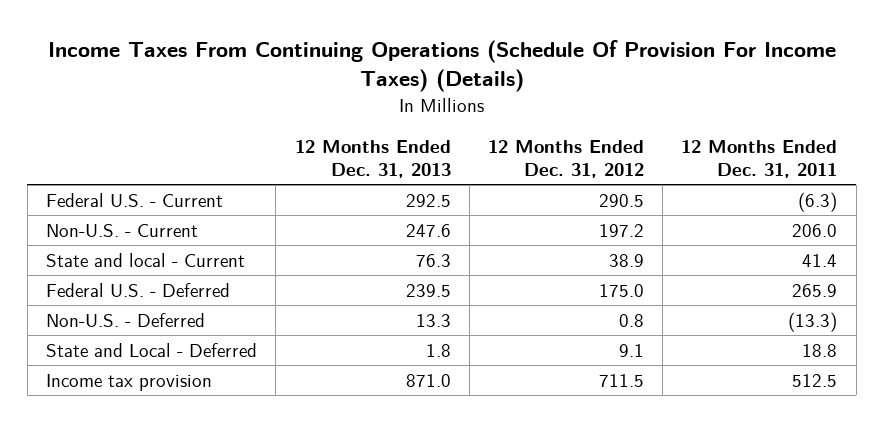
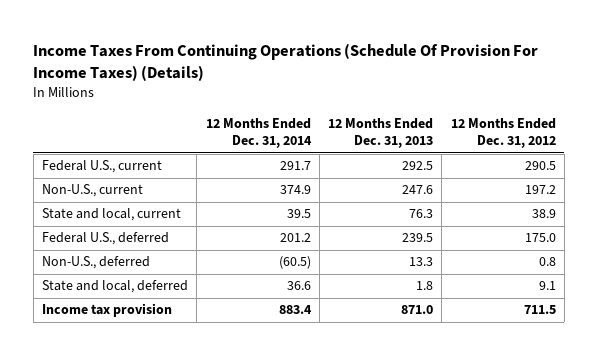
[681,139,838,178] 12 Months Ended Dec. 31, 2011 -> none
none -> [205,117,312,149] 12 Months Ended Dec. 31, 2014
[46,192,224,207] Federal U.S. - Current -> [42,160,163,174] Federal U.S., current
[46,223,199,237] Non-U.S. - Current -> [42,184,144,198] Non-U.S., current
[46,252,246,267] State and local - Current -> [42,208,182,222] State and local, current
[46,282,231,297] Federal U.S. - Deferred -> [42,232,170,246] Federal U.S., deferred
[46,312,206,327] Non-U.S. - Deferred -> [42,256,151,270] Non-U.S., deferred
[46,342,258,357] State and Local - Deferred -> [42,280,189,294] State and local, deferred

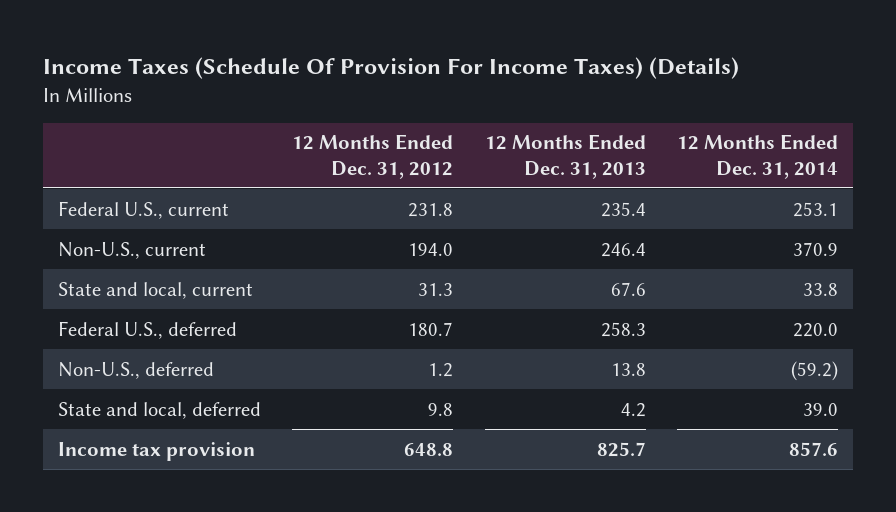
[33,42,539,81] Income Taxes From Continuing Operations (Schedule Of Provision For Income Taxes) (Details) -> [42,57,739,80] Income Taxes (Schedule Of Provision For Income Taxes) (Details)
[279,161,311,171] 291.7 -> [792,201,838,217] 253.1
[402,161,434,171] 292.5 -> [600,201,646,217] 235.4
[524,161,556,171] 290.5 -> [408,202,454,217] 231.8
[279,185,311,195] 374.9 -> [792,241,838,256] 370.9
[402,185,434,195] 247.6 -> [600,242,646,257] 246.4
[524,185,556,195] 197.2 -> [408,242,454,256] 194.0
[286,209,311,219] 39.5 -> [802,282,838,296] 33.8
[409,209,434,219] 76.3 -> [610,281,646,296] 67.6
[531,209,556,219] 38.9 -> [418,282,454,296] 31.3
[279,233,311,243] 201.2 -> [792,322,838,337] 220.0
[402,233,434,243] 239.5 -> [600,321,646,337] 258.3
[524,233,556,243] 175.0 -> [408,321,454,336] 180.7
[278,256,311,270] (60.5) -> [790,360,838,381] (59.2)
[409,257,434,267] 13.3 -> [610,362,646,376] 13.8
[538,257,556,267] 0.8 -> [428,362,454,377] 1.2
[286,281,311,291] 36.6 -> [802,402,838,416] 39.0
[416,281,434,291] 1.8 -> [620,402,646,417] 4.2
[538,281,556,291] 9.1 -> [428,402,454,416] 9.8
[278,305,312,315] 883.4 -> [788,441,838,456] 857.6
[401,305,434,315] 871.0 -> [596,441,646,457] 825.7
[523,305,556,315] 711.5 -> [404,442,454,456] 648.8

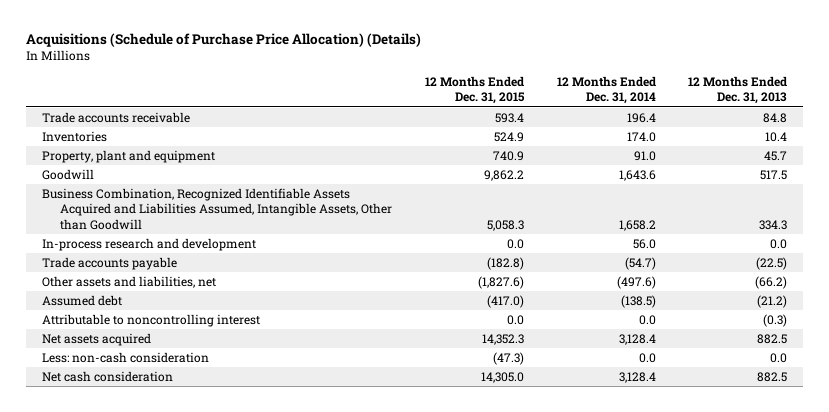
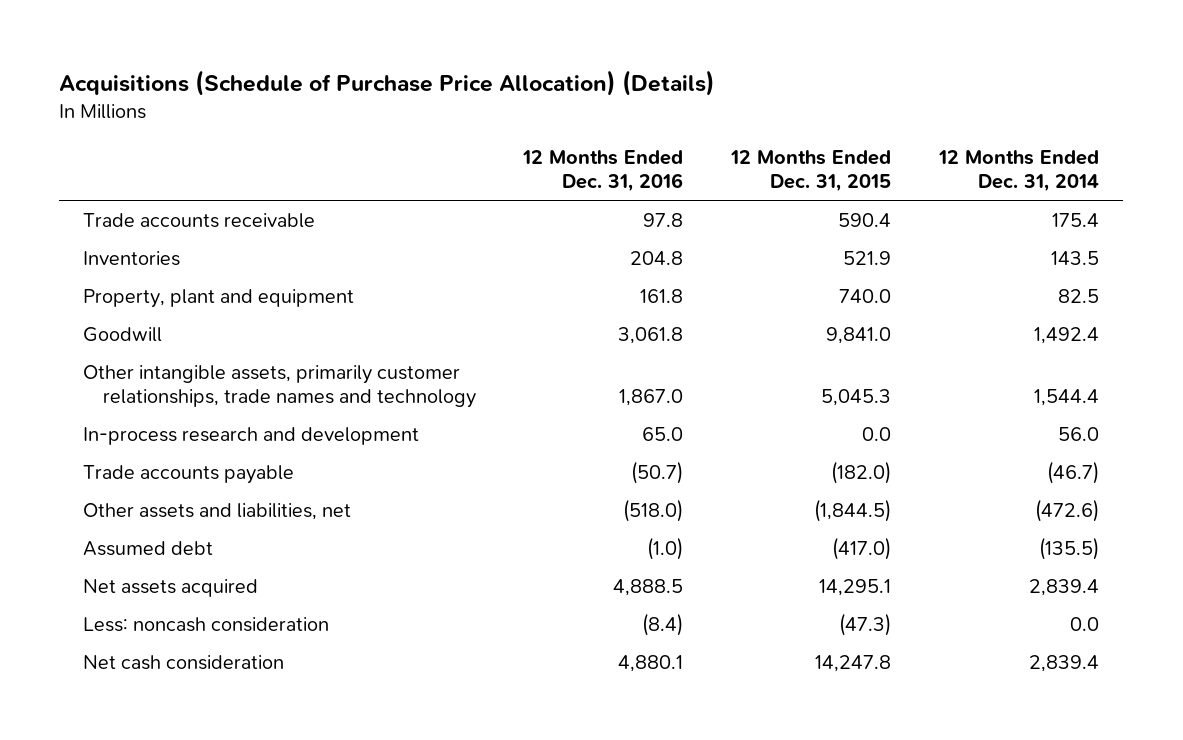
[688,76,788,105] 12 Months Ended Dec. 31, 2013 -> none
none -> [522,149,684,192] 12 Months Ended Dec. 31, 2016
[494,112,524,123] 593.4 -> [838,212,892,227] 590.4
[626,112,656,123] 196.4 -> [1052,212,1100,227] 175.4
[493,131,524,142] 524.9 -> [843,250,892,265] 521.9
[626,131,656,142] 174.0 -> [1051,250,1100,265] 143.5
[492,150,524,161] 740.9 -> [839,288,892,303] 740.0
[633,150,656,161] 91.0 -> [1058,288,1100,303] 82.5
[483,169,524,181] 9,862.2 -> [826,326,892,344] 9,841.0
[618,169,656,181] 1,643.6 -> [1034,326,1100,344] 1,492.4
[42,187,393,230] Business Combination, Recognized Identifiable Assets Acquired and Liabilities Assumed, Intangible Assets, Other than Goodwill -> [83,364,476,408] Other intangible assets, primarily customer relationships, trade names and technology
[486,219,524,231] 5,058.3 -> [821,388,892,406] 5,045.3
[618,219,656,231] 1,658.2 -> [1034,388,1100,406] 1,544.4
[42,313,261,327] Attributable to noncontrolling interest -> none
[486,256,524,270] (182.8) -> [831,460,892,484] (182.0)
[624,256,656,270] (54.7) -> [1047,460,1100,484] (46.7)
[477,275,524,289] (1,827.6) -> [814,498,892,522] (1,844.5)
[616,275,656,289] (497.6) -> [1035,498,1100,522] (472.6)
[620,294,656,308] (138.5) -> [1039,536,1100,560] (135.5)
[481,333,524,345] 14,352.3 -> [819,578,892,596] 14,295.1
[618,333,656,345] 3,128.4 -> [1029,578,1100,596] 2,839.4
[42,351,210,363] Less: non-cash consideration -> [83,616,330,632] Less: noncash consideration
[480,371,524,383] 14,305.0 -> [815,654,892,672] 14,247.8
[618,371,656,383] 3,128.4 -> [1029,654,1100,672] 2,839.4

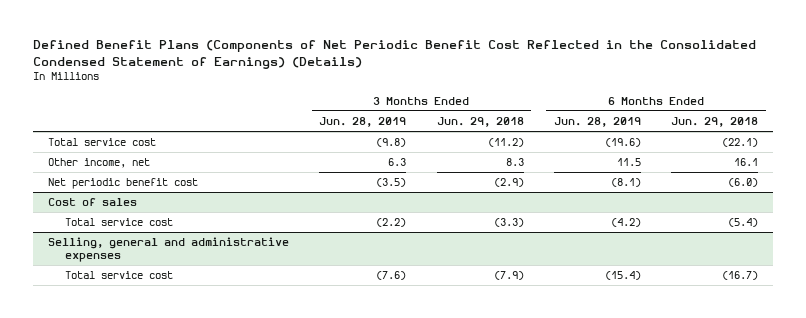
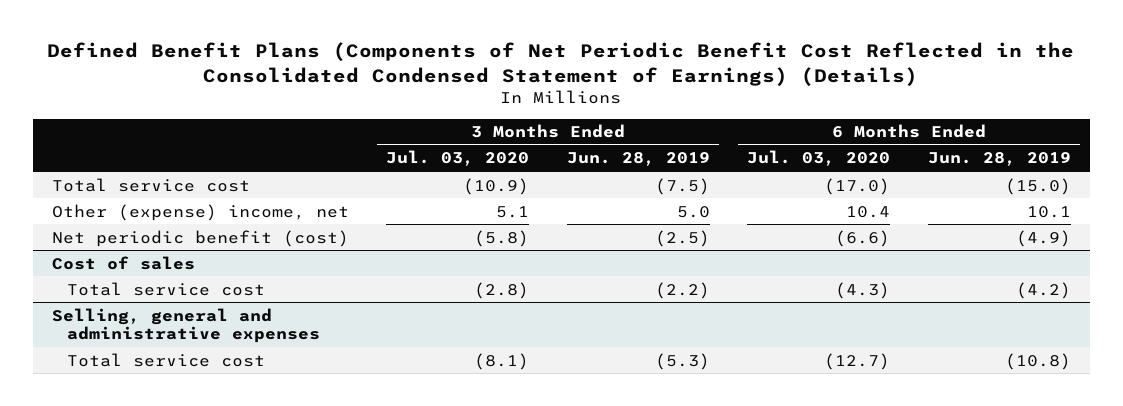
[436,116,524,127] Jun. 29, 2018 -> none
[671,116,759,127] Jun. 29, 2018 -> none
none -> [386,150,530,167] Jul. 03, 2020
none -> [747,150,891,167] Jul. 03, 2020
[376,138,407,148] (9.8) -> [654,177,710,195] (7.5)
[604,138,641,148] (19.6) -> [1004,177,1071,195] (15.0)
[47,158,150,169] Other income, net -> [51,203,349,221] Other (expense) income, net
[388,158,407,167] 6.3 -> [676,205,710,218] 5.0
[616,158,641,167] 11.5 -> [1026,205,1071,218] 10.1
[47,178,198,190] Net periodic benefit cost -> [51,229,349,247] Net periodic benefit (cost)
[376,178,407,188] (3.5) -> [654,229,710,247] (2.5)
[610,178,641,188] (8.1) -> [1015,229,1071,247] (4.9)
[376,271,407,281] (7.6) -> [654,352,710,370] (5.3)
[604,271,641,281] (15.4) -> [1004,352,1071,370] (10.8)

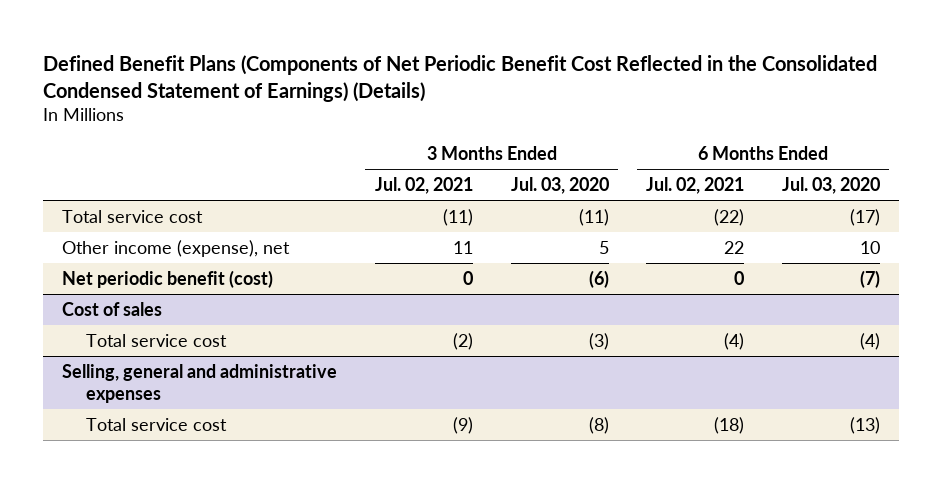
[566,152,710,167] Jun. 28, 2019 -> none
[927,152,1071,167] Jun. 28, 2019 -> none
none -> [374,177,473,195] Jul. 02, 2021
none -> [646,177,745,195] Jul. 02, 2021
[463,177,530,195] (10.9) -> [578,208,609,226] (11)
[824,177,891,195] (17.0) -> [849,208,880,226] (17)
[51,203,349,221] Other (expense) income, net -> [62,239,291,257] Other income (expense), net
[496,205,530,218] 5.1 -> [598,240,609,254] 5
[846,205,891,218] 10.4 -> [859,240,880,254] 10
[474,229,530,247] (5.8) -> [588,269,609,288] (6)
[835,229,891,247] (6.6) -> [859,269,880,288] (7)
[474,281,530,299] (2.8) -> [588,332,609,350] (3)
[835,281,891,299] (4.3) -> [859,332,880,350] (4)
[474,352,530,370] (8.1) -> [588,416,609,434] (8)
[824,352,891,370] (12.7) -> [849,416,880,434] (13)

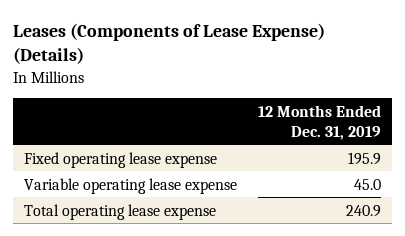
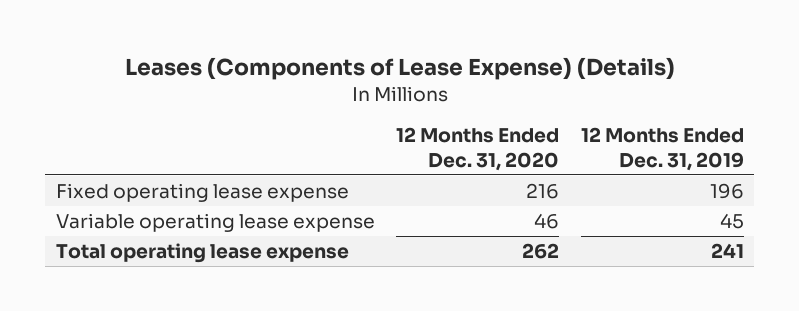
none -> [396,127,560,171] 12 Months Ended Dec. 31, 2020
[348,151,382,165] 195.9 -> [709,183,744,200] 196
[354,178,382,190] 45.0 -> [719,213,744,230] 45
[346,204,382,217] 240.9 -> [710,243,744,259] 241

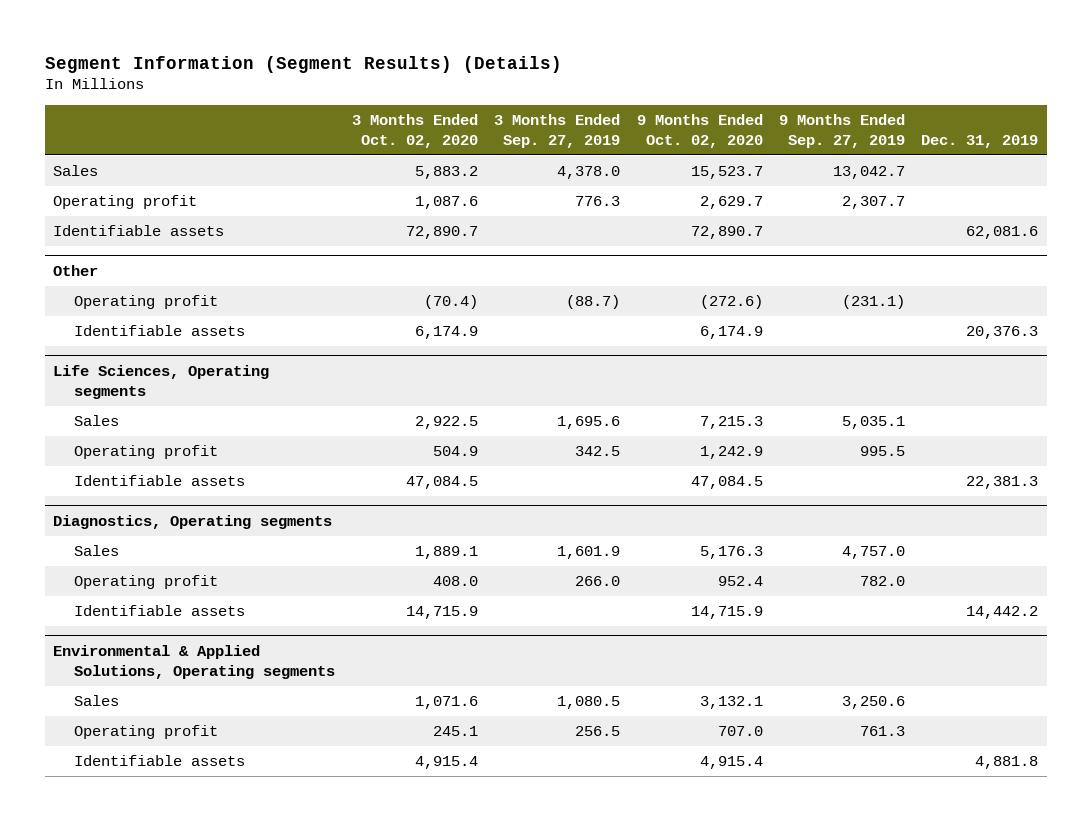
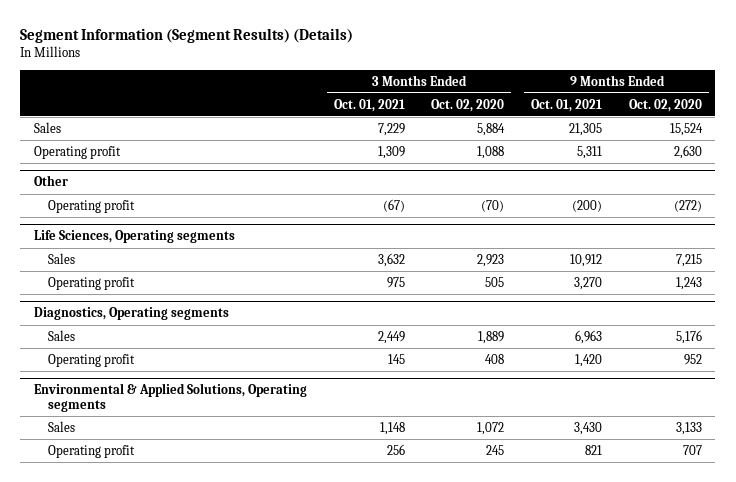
[494,114,621,148] 3 Months Ended Sep. 27, 2019 -> none
[778,114,905,148] 9 Months Ended Sep. 27, 2019 -> none
[921,134,1039,148] Dec. 31, 2019 -> none
none -> [333,98,405,112] Oct. 01, 2021
none -> [531,98,603,112] Oct. 01, 2021
[52,225,224,237] Identifiable assets -> none
[414,166,478,180] 5,883.2 -> [477,122,506,136] 5,884
[690,166,763,180] 15,523.7 -> [669,122,703,136] 15,524
[414,196,478,210] 1,087.6 -> [477,145,505,159] 1,088
[699,196,763,210] 2,629.7 -> [673,144,702,159] 2,630
[74,325,246,337] Identifiable assets -> none
[423,295,478,310] (70.4) -> [481,199,505,212] (70)
[699,295,763,310] (272.6) -> [673,199,702,212] (272)
[74,475,246,487] Identifiable assets -> none
[414,416,478,430] 2,922.5 -> [477,253,505,267] 2,923
[699,416,763,430] 7,215.3 -> [675,253,702,267] 7,215
[432,446,478,457] 504.9 -> [485,276,505,287] 505
[699,446,763,460] 1,242.9 -> [675,276,702,290] 1,243
[74,605,246,617] Identifiable assets -> none
[414,546,478,560] 1,889.1 -> [478,330,505,344] 1,889
[699,546,763,560] 5,176.3 -> [675,329,702,344] 5,176
[432,576,478,587] 408.0 -> [485,353,505,364] 408
[717,576,763,587] 952.4 -> [683,353,702,365] 952
[74,755,246,767] Identifiable assets -> none
[414,696,478,710] 1,071.6 -> [477,421,505,435] 1,072
[699,696,763,710] 3,132.1 -> [675,421,702,435] 3,133
[432,726,478,737] 245.1 -> [486,444,505,455] 245
[717,726,763,737] 707.0 -> [682,444,702,455] 707

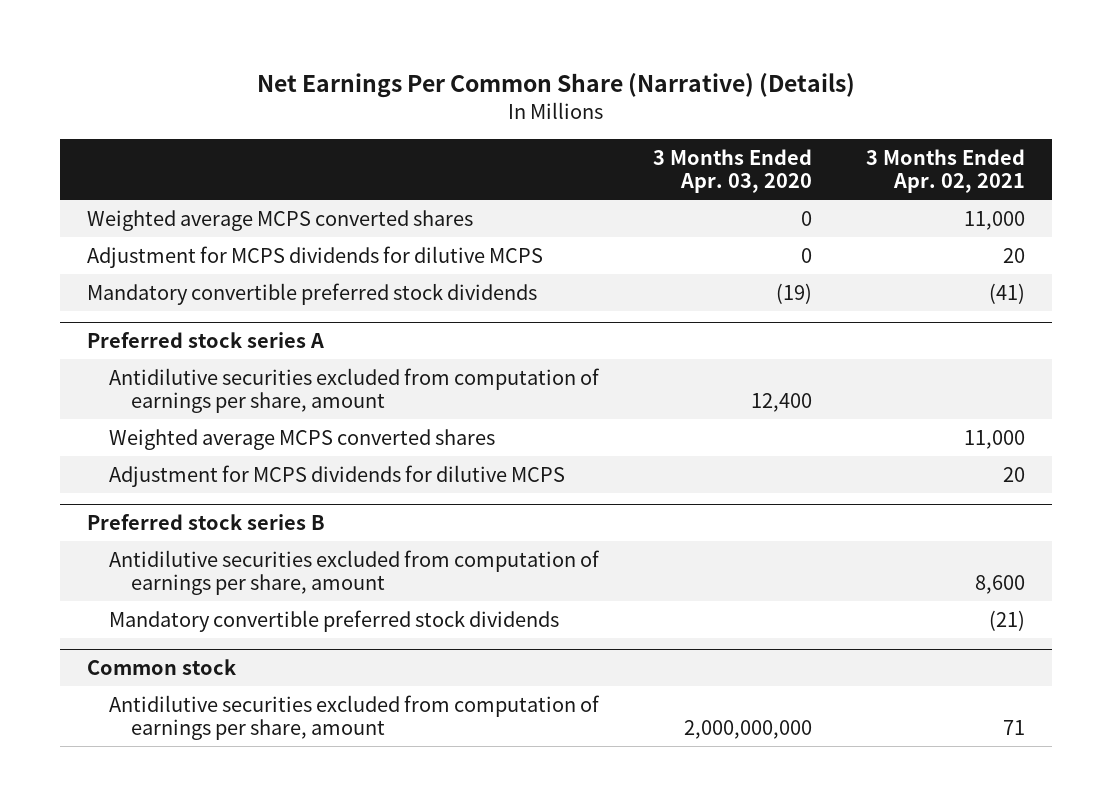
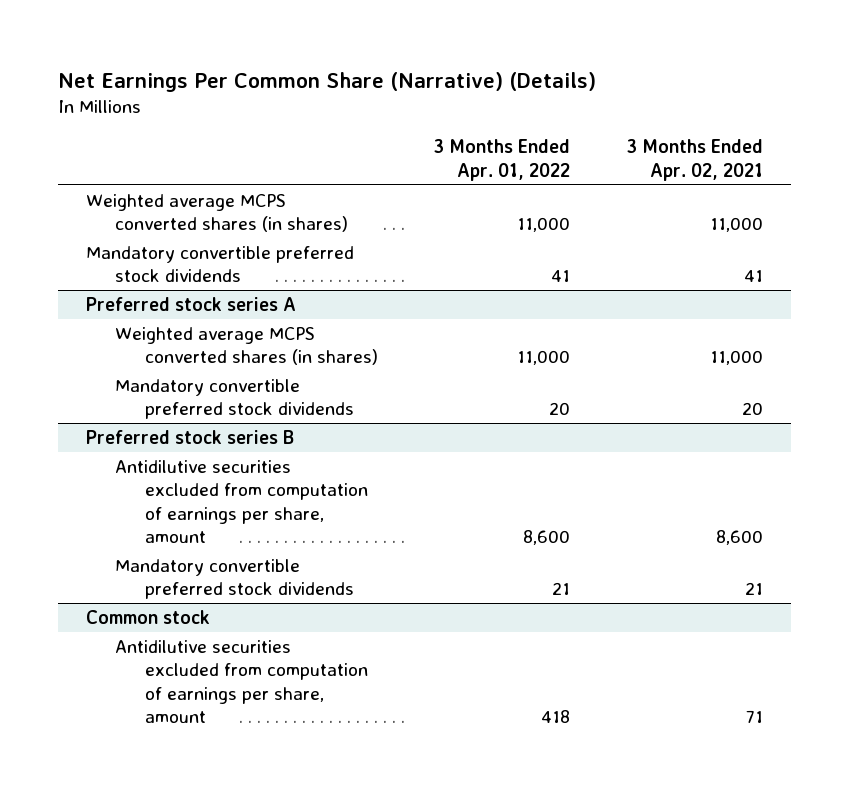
[653,148,813,194] 3 Months Ended Apr. 03, 2020 -> none
none -> [433,139,571,181] 3 Months Ended Apr. 01, 2022
[87,245,544,268] Adjustment for MCPS dividends for dilutive MCPS -> none
[87,209,474,231] Weighted average MCPS converted shares -> [85,193,349,233] Weighted average MCPS converted shares (in shares)
[989,282,1026,304] (41) -> [743,270,763,283] 41
[109,367,601,414] Antidilutive securities excluded from computation of earnings per share, amount -> none
[109,464,566,487] Adjustment for MCPS dividends for dilutive MCPS -> none
[109,428,496,450] Weighted average MCPS converted shares -> [115,326,378,366] Weighted average MCPS converted shares (in shares)
none -> [115,378,354,420] Mandatory convertible preferred stock dividends
[989,609,1026,631] (21) -> [744,582,763,596] 21

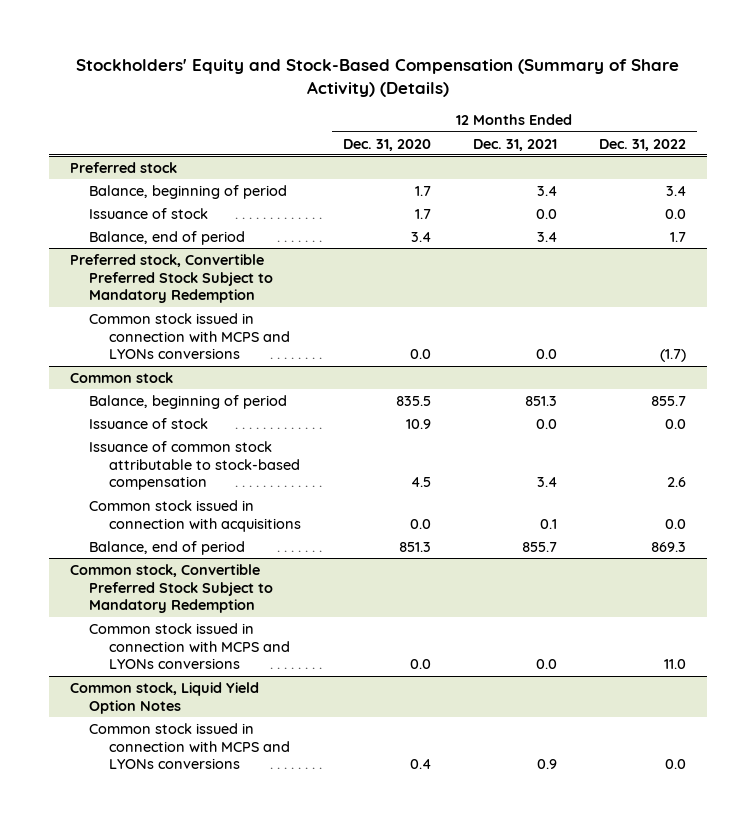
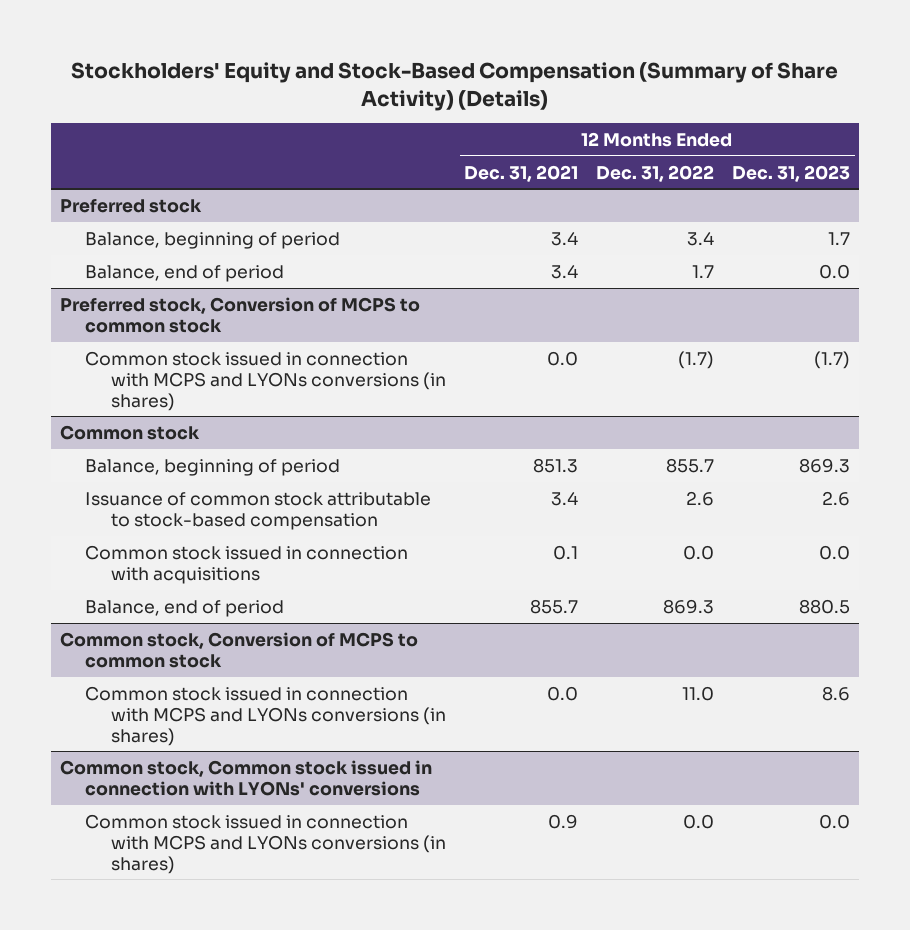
[342,138,431,151] Dec. 31, 2020 -> none
none -> [732,164,851,182] Dec. 31, 2023
[89,207,209,219] Issuance of stock -> none
[69,253,274,304] Preferred stock, Convertible Preferred Stock Subject to Mandatory Redemption -> none
none -> [59,296,420,333] Preferred stock, Conversion of MCPS to common stock
[89,312,290,360] Common stock issued in connection with MCPS and LYONs conversions -> [85,350,446,411] Common stock issued in connection with MCPS and LYONs conversions (in shares)
[89,417,209,429] Issuance of stock -> none
[69,563,274,614] Common stock, Convertible Preferred Stock Subject to Mandatory Redemption -> none
[69,681,259,714] Common stock, Liquid Yield Option Notes -> none
none -> [59,631,418,668] Common stock, Conversion of MCPS to common stock
[89,622,290,670] Common stock issued in connection with MCPS and LYONs conversions -> [85,685,446,746] Common stock issued in connection with MCPS and LYONs conversions (in shares)
none -> [59,759,432,796] Common stock, Common stock issued in connection with LYONs' conversions
[89,722,290,770] Common stock issued in connection with MCPS and LYONs conversions -> [85,813,446,874] Common stock issued in connection with MCPS and LYONs conversions (in shares)

